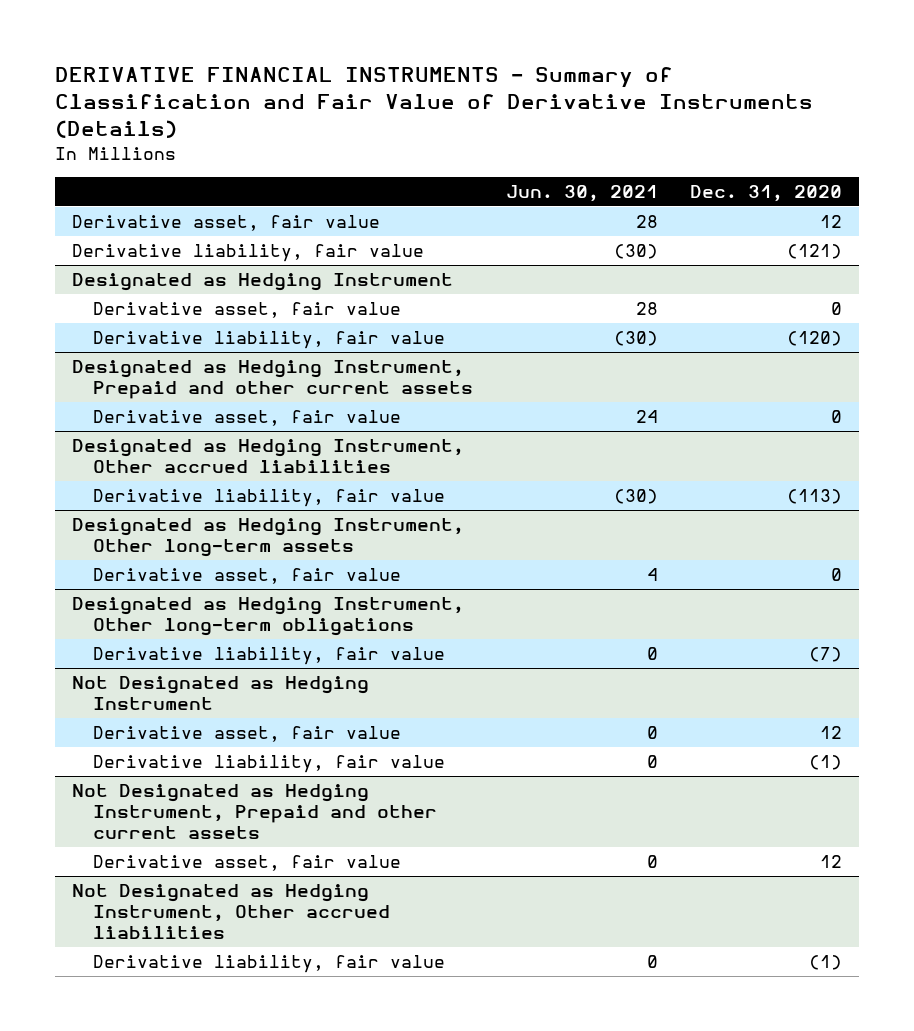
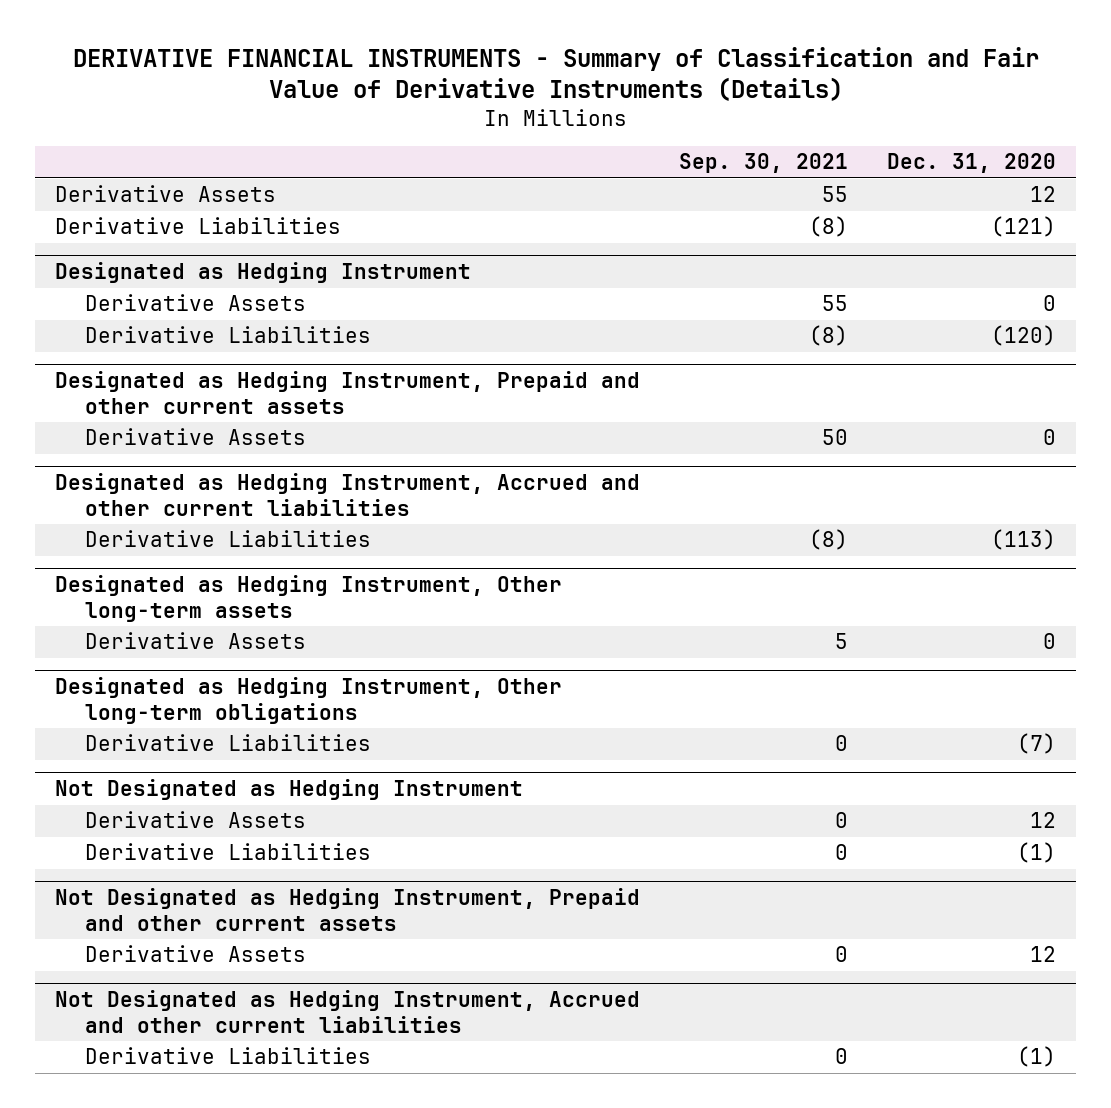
[505,184,658,202] Jun. 30, 2021 -> none
none -> [679,153,849,174] Sep. 30, 2021
[71,214,380,231] Derivative asset, fair value -> [54,185,276,203] Derivative Assets
[71,243,424,262] Derivative liability, fair value -> [54,217,341,235] Derivative Liabilities
[93,301,402,318] Derivative asset, fair value -> [85,294,307,312] Derivative Assets
[93,330,446,349] Derivative liability, fair value -> [85,326,372,344] Derivative Liabilities
[93,409,402,426] Derivative asset, fair value -> [85,428,307,446] Derivative Assets
[71,438,464,474] Designated as Hedging Instrument, Other accrued liabilities -> [54,473,640,517] Designated as Hedging Instrument, Accrued and other current liabilities
[93,488,446,507] Derivative liability, fair value -> [85,530,372,548] Derivative Liabilities
[93,567,402,584] Derivative asset, fair value -> [85,632,307,650] Derivative Assets
[93,646,446,665] Derivative liability, fair value -> [85,734,372,752] Derivative Liabilities
[93,725,402,742] Derivative asset, fair value -> [85,811,307,829] Derivative Assets
[93,754,446,773] Derivative liability, fair value -> [85,843,372,861] Derivative Liabilities
[93,854,402,871] Derivative asset, fair value -> [85,945,307,963] Derivative Assets
[71,883,391,940] Not Designated as Hedging Instrument, Other accrued liabilities -> [54,990,640,1034] Not Designated as Hedging Instrument, Accrued and other current liabilities
[93,954,446,973] Derivative liability, fair value -> [85,1047,372,1065] Derivative Liabilities

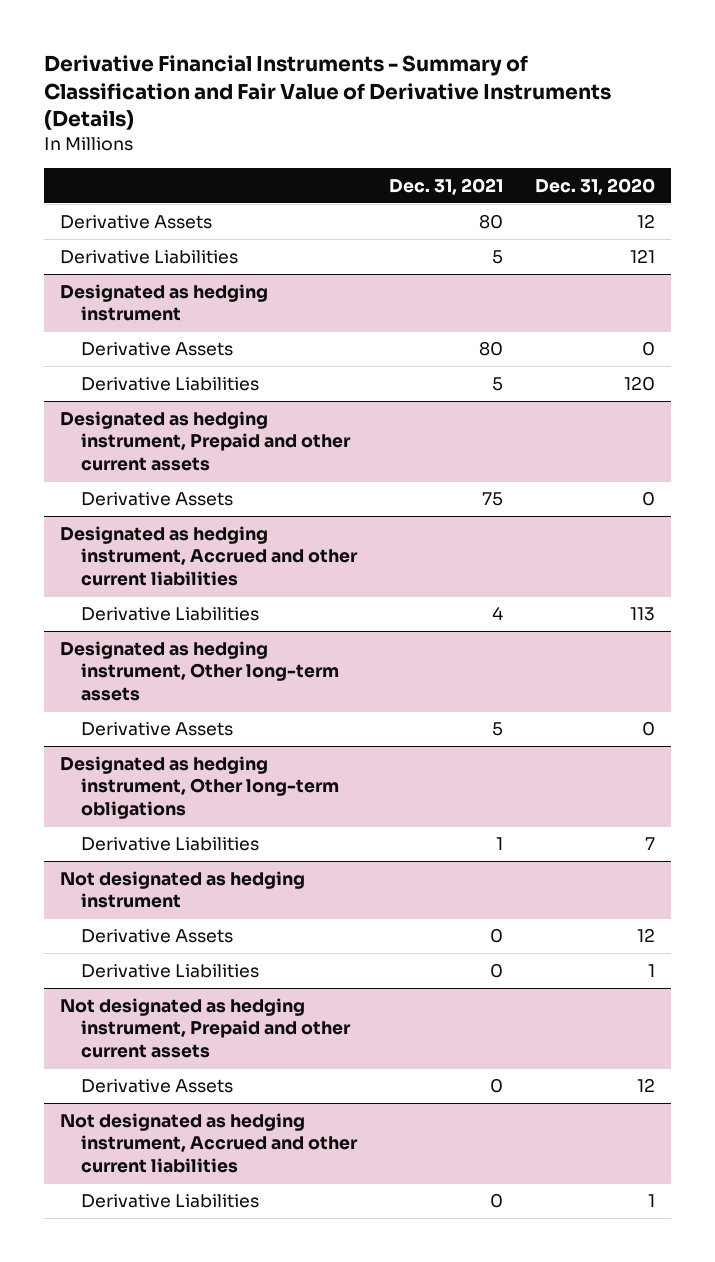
[72,46,1039,102] DERIVATIVE FINANCIAL INSTRUMENTS - Summary of Classification and Fair Value of Derivative Instruments (Details) -> [43,55,611,131] Derivative Financial Instruments - Summary of Classification and Fair Value of Derivative Instruments (Details)
[679,153,849,174] Sep. 30, 2021 -> none
none -> [389,177,504,195] Dec. 31, 2021
[991,216,1057,238] (121) -> [630,249,656,264] 121
[54,262,471,284] Designated as Hedging Instrument -> [59,284,268,322] Designated as hedging instrument
[991,325,1057,347] (120) -> [624,376,656,392] 120
[54,371,640,415] Designated as Hedging Instrument, Prepaid and other current assets -> [59,411,351,471] Designated as hedging instrument, Prepaid and other current assets
[54,473,640,517] Designated as Hedging Instrument, Accrued and other current liabilities -> [59,526,358,586] Designated as hedging instrument, Accrued and other current liabilities
[991,529,1057,551] (113) -> [630,607,656,622] 113
[54,575,562,623] Designated as Hedging Instrument, Other long-term assets -> [59,641,339,701] Designated as hedging instrument, Other long-term assets
[54,677,562,725] Designated as Hedging Instrument, Other long-term obligations -> [59,756,339,819] Designated as hedging instrument, Other long-term obligations
[1017,733,1057,755] (7) -> [645,837,656,851] 7
[54,779,523,801] Not Designated as Hedging Instrument -> [59,871,305,909] Not designated as hedging instrument
[1017,842,1057,864] (1) -> [648,964,656,978] 1
[54,888,640,932] Not Designated as Hedging Instrument, Prepaid and other current assets -> [59,998,351,1058] Not designated as hedging instrument, Prepaid and other current assets
[54,990,640,1034] Not Designated as Hedging Instrument, Accrued and other current liabilities -> [59,1113,358,1173] Not designated as hedging instrument, Accrued and other current liabilities
[1017,1046,1057,1068] (1) -> [648,1194,656,1208] 1

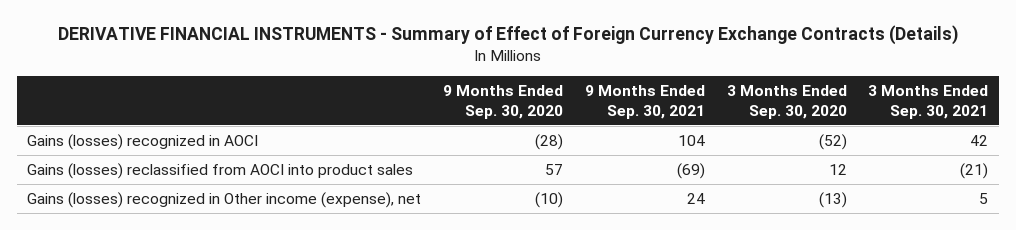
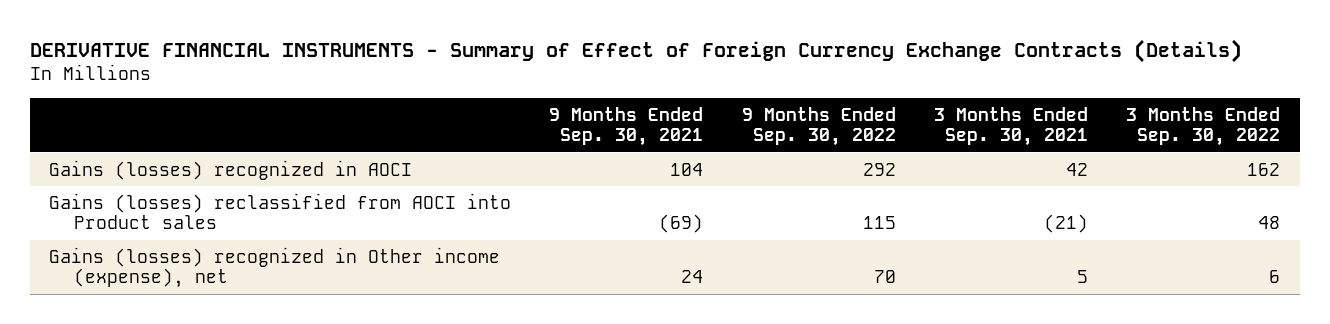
[443,84,564,119] 9 Months Ended Sep. 30, 2020 -> none
[726,84,847,119] 3 Months Ended Sep. 30, 2020 -> none
none -> [741,106,896,147] 9 Months Ended Sep. 30, 2022
none -> [1126,106,1281,147] 3 Months Ended Sep. 30, 2022
[27,162,414,179] Gains (losses) reclassified from AOCI into product sales -> [49,192,512,230] Gains (losses) reclassified from AOCI into Product sales

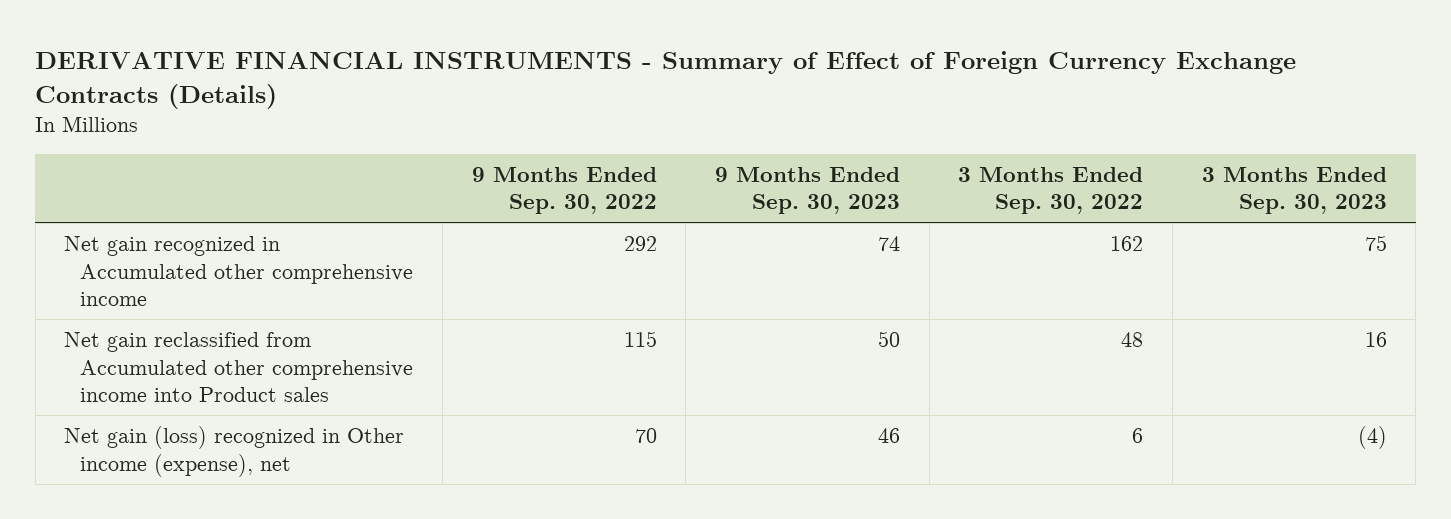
[549,106,704,147] 9 Months Ended Sep. 30, 2021 -> none
[934,106,1089,147] 3 Months Ended Sep. 30, 2021 -> none
none -> [714,166,900,215] 9 Months Ended Sep. 30, 2023
none -> [1201,166,1387,215] 3 Months Ended Sep. 30, 2023
[49,159,413,180] Gains (losses) recognized in AOCI -> [64,236,414,306] Net gain recognized in Accumulated other comprehensive income
[49,192,512,230] Gains (losses) reclassified from AOCI into Product sales -> [64,332,414,402] Net gain reclassified from Accumulated other comprehensive income into Product sales
[49,246,501,289] Gains (losses) recognized in Other income (expense), net -> [64,426,405,477] Net gain (loss) recognized in Other income (expense), net

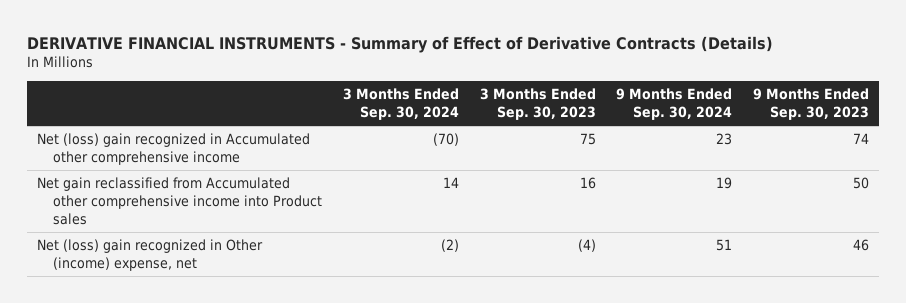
[35,51,1297,109] DERIVATIVE FINANCIAL INSTRUMENTS - Summary of Effect of Foreign Currency Exchange Contracts (Details) -> [27,35,774,53] DERIVATIVE FINANCIAL INSTRUMENTS - Summary of Effect of Derivative Contracts (Details)
[471,166,657,215] 9 Months Ended Sep. 30, 2022 -> none
[958,166,1144,215] 3 Months Ended Sep. 30, 2022 -> none
none -> [342,88,459,121] 3 Months Ended Sep. 30, 2024
none -> [616,88,733,121] 9 Months Ended Sep. 30, 2024
[64,236,414,306] Net gain recognized in Accumulated other comprehensive income -> [37,133,311,166] Net (loss) gain recognized in Accumulated other comprehensive income
[64,426,405,477] Net gain (loss) recognized in Other income (expense), net -> [37,239,264,272] Net (loss) gain recognized in Other (income) expense, net

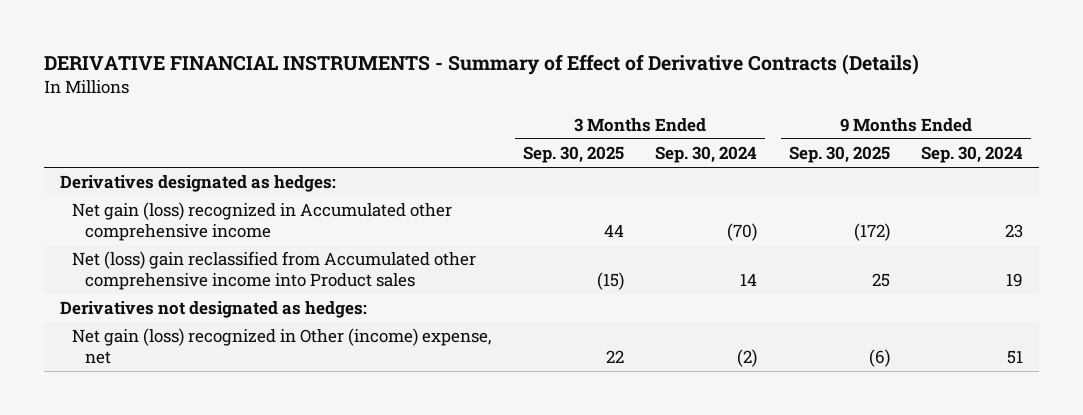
[479,88,596,121] 3 Months Ended Sep. 30, 2023 -> none
[752,88,869,121] 9 Months Ended Sep. 30, 2023 -> none
none -> [522,145,624,163] Sep. 30, 2025
none -> [788,145,890,163] Sep. 30, 2025
none -> [59,175,336,193] Derivatives designated as hedges:
[37,133,311,166] Net (loss) gain recognized in Accumulated other comprehensive income -> [72,202,453,241] Net gain (loss) recognized in Accumulated other comprehensive income
[37,177,323,225] Net gain reclassified from Accumulated other comprehensive income into Product sales -> [72,251,477,290] Net (loss) gain reclassified from Accumulated other comprehensive income into Product sales
none -> [59,301,367,319] Derivatives not designated as hedges:
[37,239,264,272] Net (loss) gain recognized in Other (income) expense, net -> [72,328,492,364] Net gain (loss) recognized in Other (income) expense, net

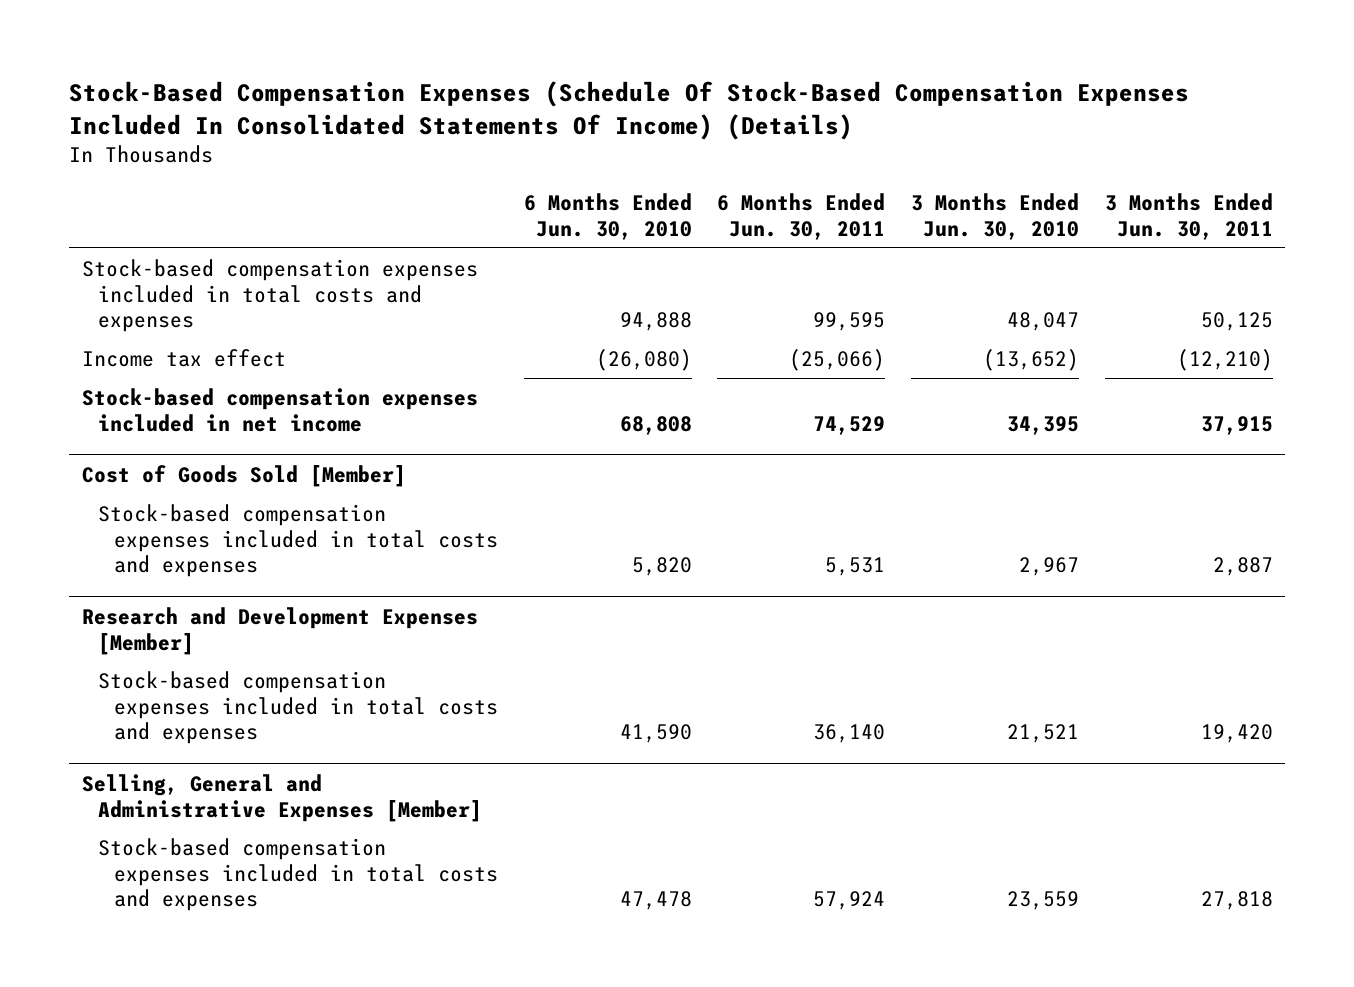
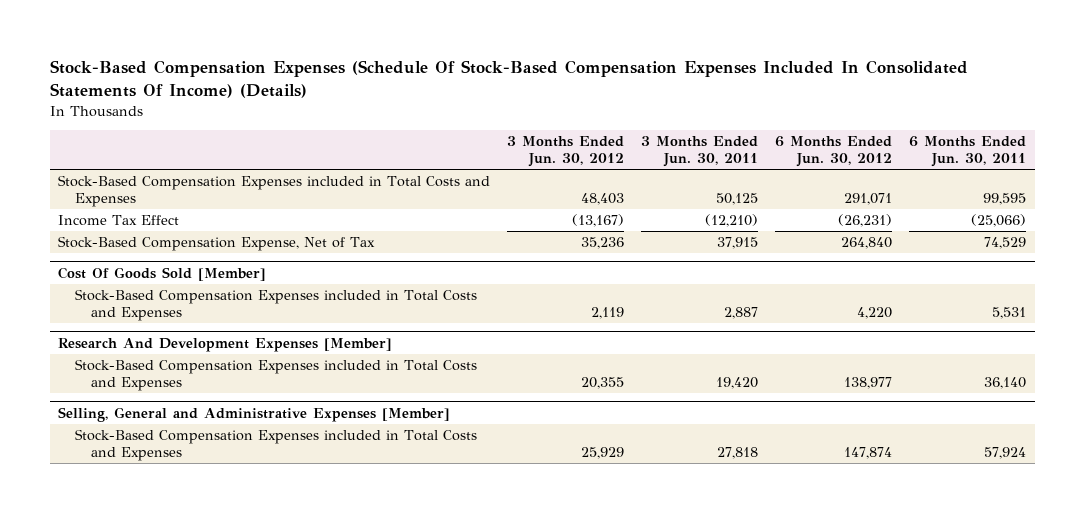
[523,192,692,240] 6 Months Ended Jun. 30, 2010 -> none
[910,192,1079,240] 3 Months Ended Jun. 30, 2010 -> none
none -> [507,136,625,168] 3 Months Ended Jun. 30, 2012
none -> [775,136,893,168] 6 Months Ended Jun. 30, 2012
[81,258,478,333] Stock-based compensation expenses included in total costs and expenses -> [58,175,491,208] Stock-Based Compensation Expenses included in Total Costs and Expenses
[81,348,286,367] Income tax effect -> [58,215,180,227] Income Tax Effect
[81,387,478,432] Stock-based compensation expenses included in net income -> [58,236,376,252] Stock-Based Compensation Expense, Net of Tax
[81,464,406,487] Cost of Goods Sold [Member] -> [58,266,267,281] Cost Of Goods Sold [Member]
[97,503,498,578] Stock-based compensation expenses included in total costs and expenses -> [74,289,477,322] Stock-Based Compensation Expenses included in Total Costs and Expenses
[81,606,478,655] Research and Development Expenses [Member] -> [58,337,393,352] Research And Development Expenses [Member]
[97,670,498,745] Stock-based compensation expenses included in total costs and expenses -> [74,359,477,392] Stock-Based Compensation Expenses included in Total Costs and Expenses
[97,837,498,912] Stock-based compensation expenses included in total costs and expenses -> [74,429,477,462] Stock-Based Compensation Expenses included in Total Costs and Expenses

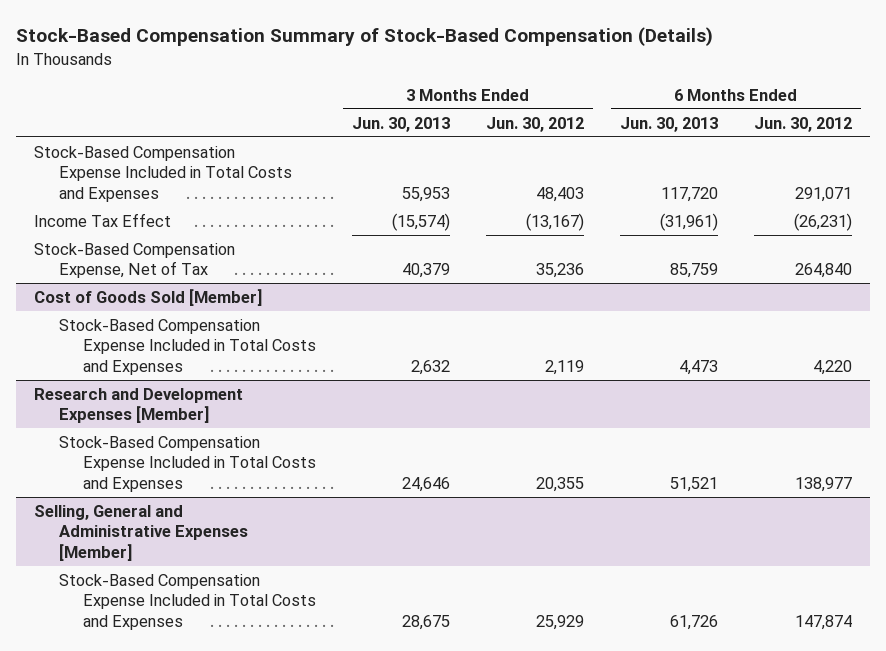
[49,59,968,98] Stock-Based Compensation Expenses (Schedule Of Stock-Based Compensation Expenses Included In Consolidated Statements Of Income) (Details) -> [16,27,714,47] Stock-Based Compensation Summary of Stock-Based Compensation (Details)
[641,136,759,168] 3 Months Ended Jun. 30, 2011 -> none
[909,136,1027,168] 6 Months Ended Jun. 30, 2011 -> none
none -> [351,116,450,132] Jun. 30, 2013
none -> [619,116,718,132] Jun. 30, 2013
[58,175,491,208] Stock-Based Compensation Expenses included in Total Costs and Expenses -> [34,145,292,202] Stock-Based Compensation Expense Included in Total Costs and Expenses
[58,266,267,281] Cost Of Goods Sold [Member] -> [34,288,264,306] Cost of Goods Sold [Member]
[74,289,477,322] Stock-Based Compensation Expenses included in Total Costs and Expenses -> [58,318,316,375] Stock-Based Compensation Expense Included in Total Costs and Expenses
[58,337,393,352] Research And Development Expenses [Member] -> [34,387,244,424] Research and Development Expenses [Member]
[74,359,477,392] Stock-Based Compensation Expenses included in Total Costs and Expenses -> [58,435,316,492] Stock-Based Compensation Expense Included in Total Costs and Expenses
[74,429,477,462] Stock-Based Compensation Expenses included in Total Costs and Expenses -> [58,573,316,630] Stock-Based Compensation Expense Included in Total Costs and Expenses

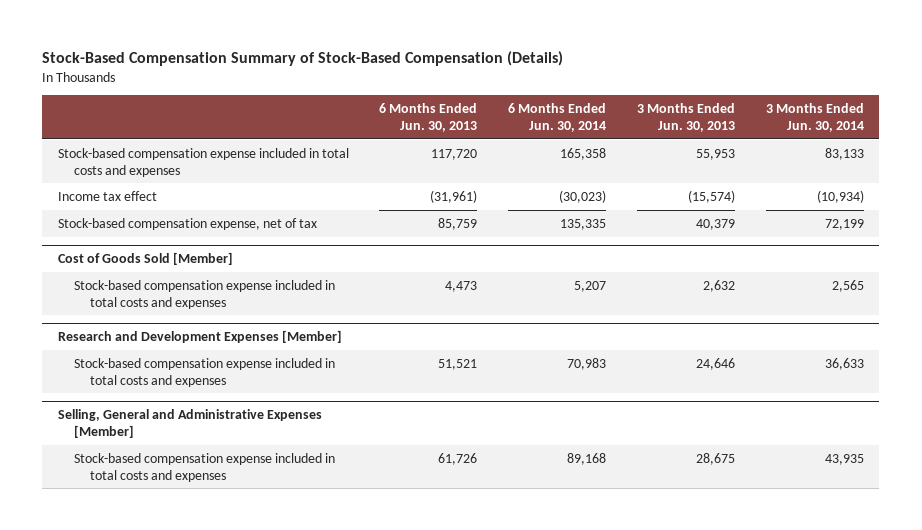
[485,116,584,132] Jun. 30, 2012 -> none
[753,116,852,132] Jun. 30, 2012 -> none
none -> [508,103,607,132] 6 Months Ended Jun. 30, 2014
none -> [766,103,865,132] 3 Months Ended Jun. 30, 2014
[34,145,292,202] Stock-Based Compensation Expense Included in Total Costs and Expenses -> [57,147,349,177] Stock-based compensation expense included in total costs and expenses
[34,212,172,227] Income Tax Effect -> [57,190,157,201] Income tax effect
[34,242,236,279] Stock-Based Compensation Expense, Net of Tax -> [57,217,317,230] Stock-based compensation expense, net of tax
[58,318,316,375] Stock-Based Compensation Expense Included in Total Costs and Expenses -> [73,279,335,309] Stock-based compensation expense included in total costs and expenses
[58,435,316,492] Stock-Based Compensation Expense Included in Total Costs and Expenses -> [73,357,335,387] Stock-based compensation expense included in total costs and expenses
[58,573,316,630] Stock-Based Compensation Expense Included in Total Costs and Expenses -> [73,452,335,482] Stock-based compensation expense included in total costs and expenses

